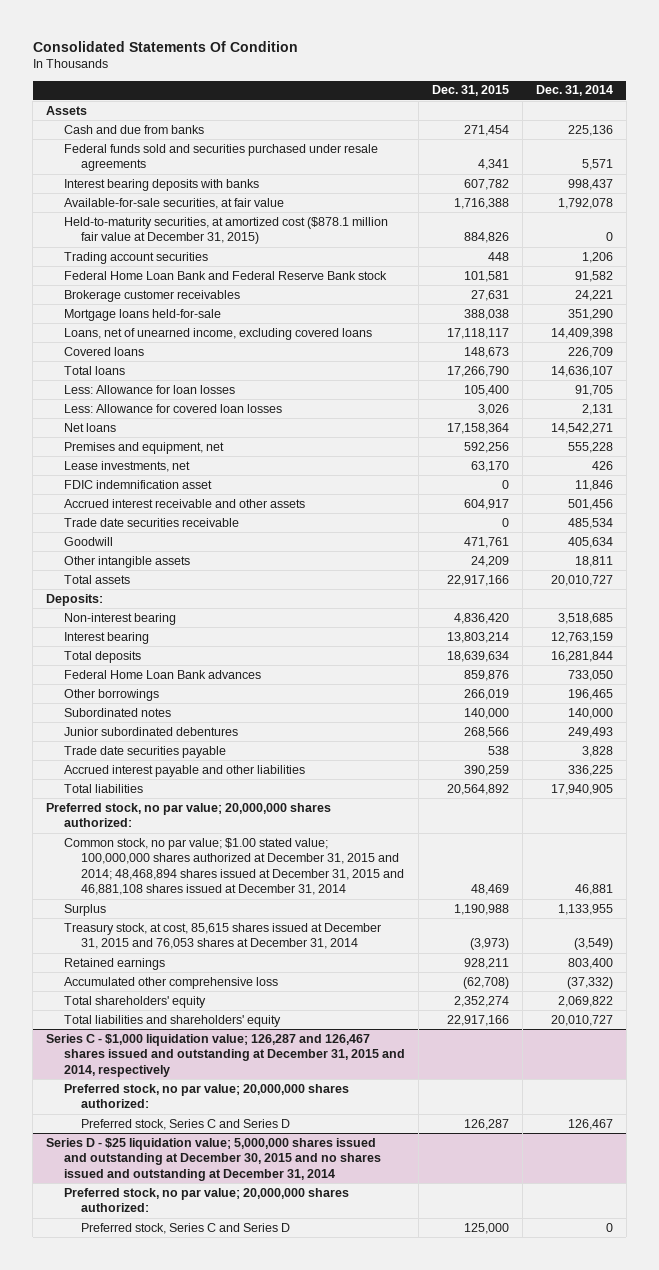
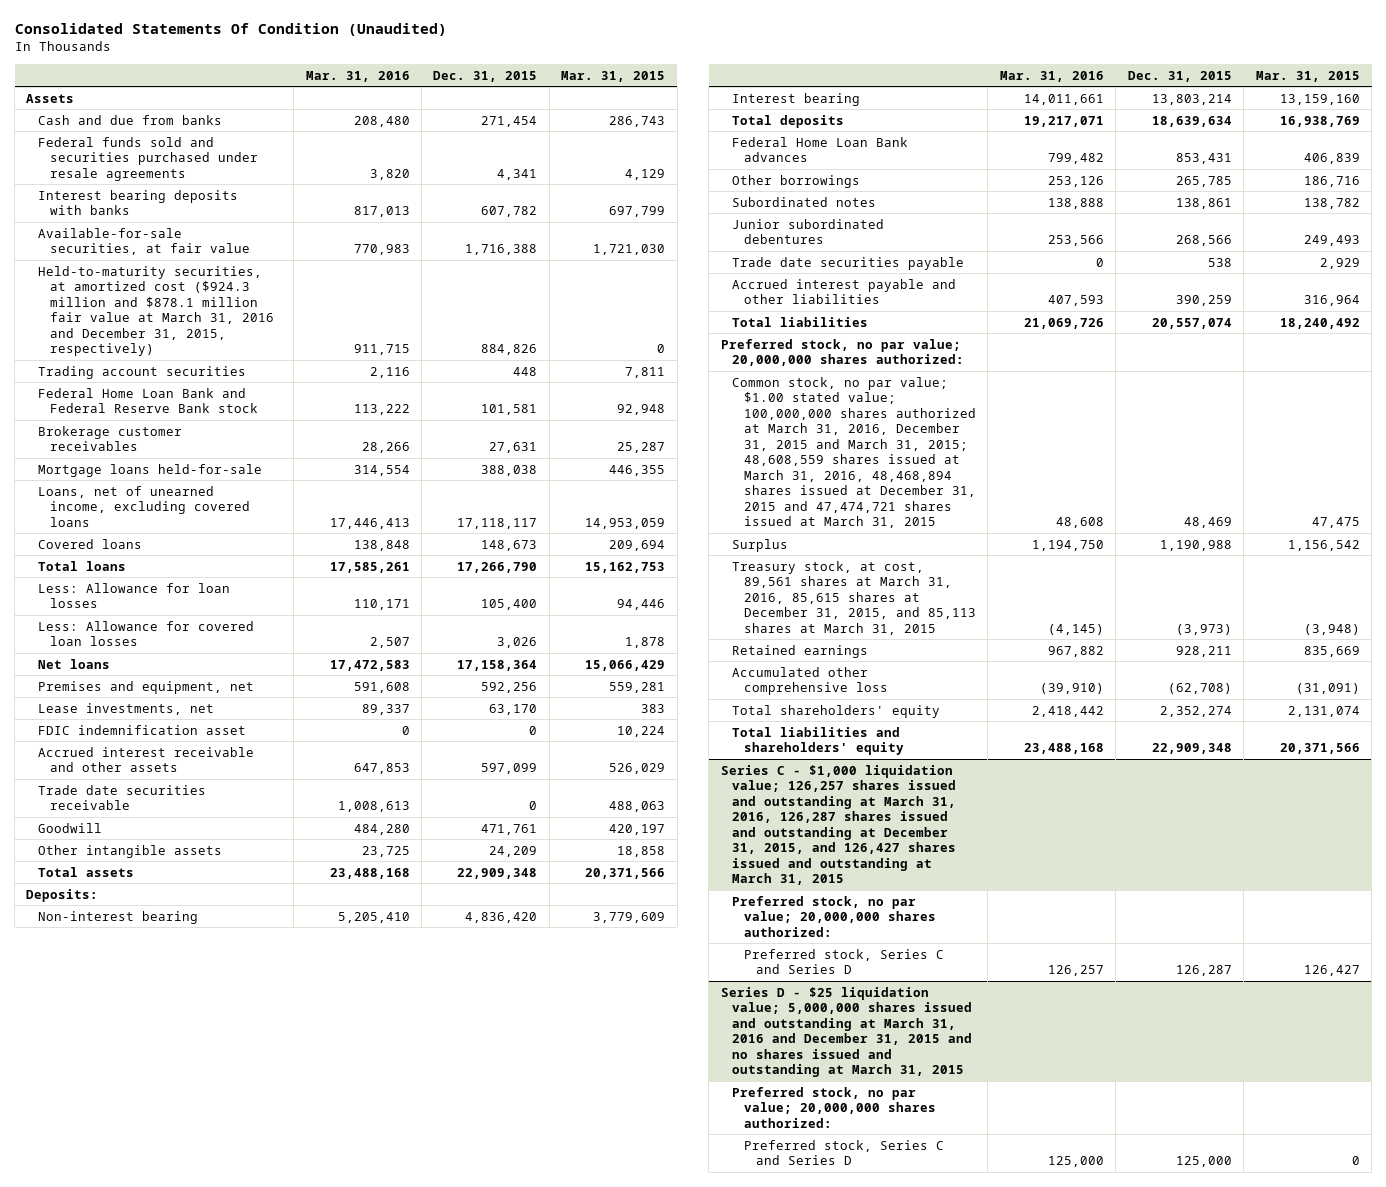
[32,40,298,52] Consolidated Statements Of Condition -> [14,23,447,37] Consolidated Statements Of Condition (Unaudited)
[535,85,613,97] Dec. 31, 2014 -> none
none -> [305,70,410,82] Mar. 31, 2016
none -> [561,70,666,82] Mar. 31, 2015
[63,216,388,245] Held-to-maturity securities, at amortized cost ($878.1 million fair value at December 31, 2015) -> [38,265,274,357] Held-to-maturity securities, at amortized cost ($924.3 million and $878.1 million fair value at March 31, 2016 and December 31, 2015, respectively)
[463,498,509,510] 604,917 -> [481,763,538,775] 597,099
[446,574,509,586] 22,917,166 -> [457,867,538,879] 22,909,348
[463,669,509,681] 859,876 -> [1175,153,1232,165] 853,431
[463,688,509,700] 266,019 -> [1175,175,1232,187] 265,785
[463,707,509,719] 140,000 -> [1175,197,1232,209] 138,861
[446,783,509,795] 20,564,892 -> [1151,317,1232,329] 20,557,074
[63,837,404,896] Common stock, no par value; $1.00 stated value; 100,000,000 shares authorized at December 31, 2015 and 2014; 48,468,894 shares issued at December 31, 2015 and 46,881,108 shares issued at December 31, 2014 -> [732,376,977,529] Common stock, no par value; $1.00 stated value; 100,000,000 shares authorized at March 31, 2016, December 31, 2015 and March 31, 2015; 48,608,559 shares issued at March 31, 2016, 48,468,894 shares issued at December 31, 2015 and 47,474,721 shares issued at March 31, 2015
[63,922,381,950] Treasury stock, at cost, 85,615 shares issued at December 31, 2015 and 76,053 shares at December 31, 2014 -> [732,560,977,635] Treasury stock, at cost, 89,561 shares at March 31, 2016, 85,615 shares at December 31, 2015, and 85,113 shares at March 31, 2015
[446,1014,509,1026] 22,917,166 -> [1151,743,1232,755] 22,909,348
[46,1033,405,1077] Series C - $1,000 liquidation value; 126,287 and 126,467 shares issued and outstanding at December 31, 2015 and 2014, respectively -> [720,764,957,886] Series C - $1,000 liquidation value; 126,257 shares issued and outstanding at March 31, 2016, 126,287 shares issued and outstanding at December 31, 2015, and 126,427 shares issued and outstanding at March 31, 2015
[46,1137,381,1181] Series D - $25 liquidation value; 5,000,000 shares issued and outstanding at December 30, 2015 and no shares issued and outstanding at December 31, 2014 -> [720,986,973,1078] Series D - $25 liquidation value; 5,000,000 shares issued and outstanding at March 31, 2016 and December 31, 2015 and no shares issued and outstanding at March 31, 2015

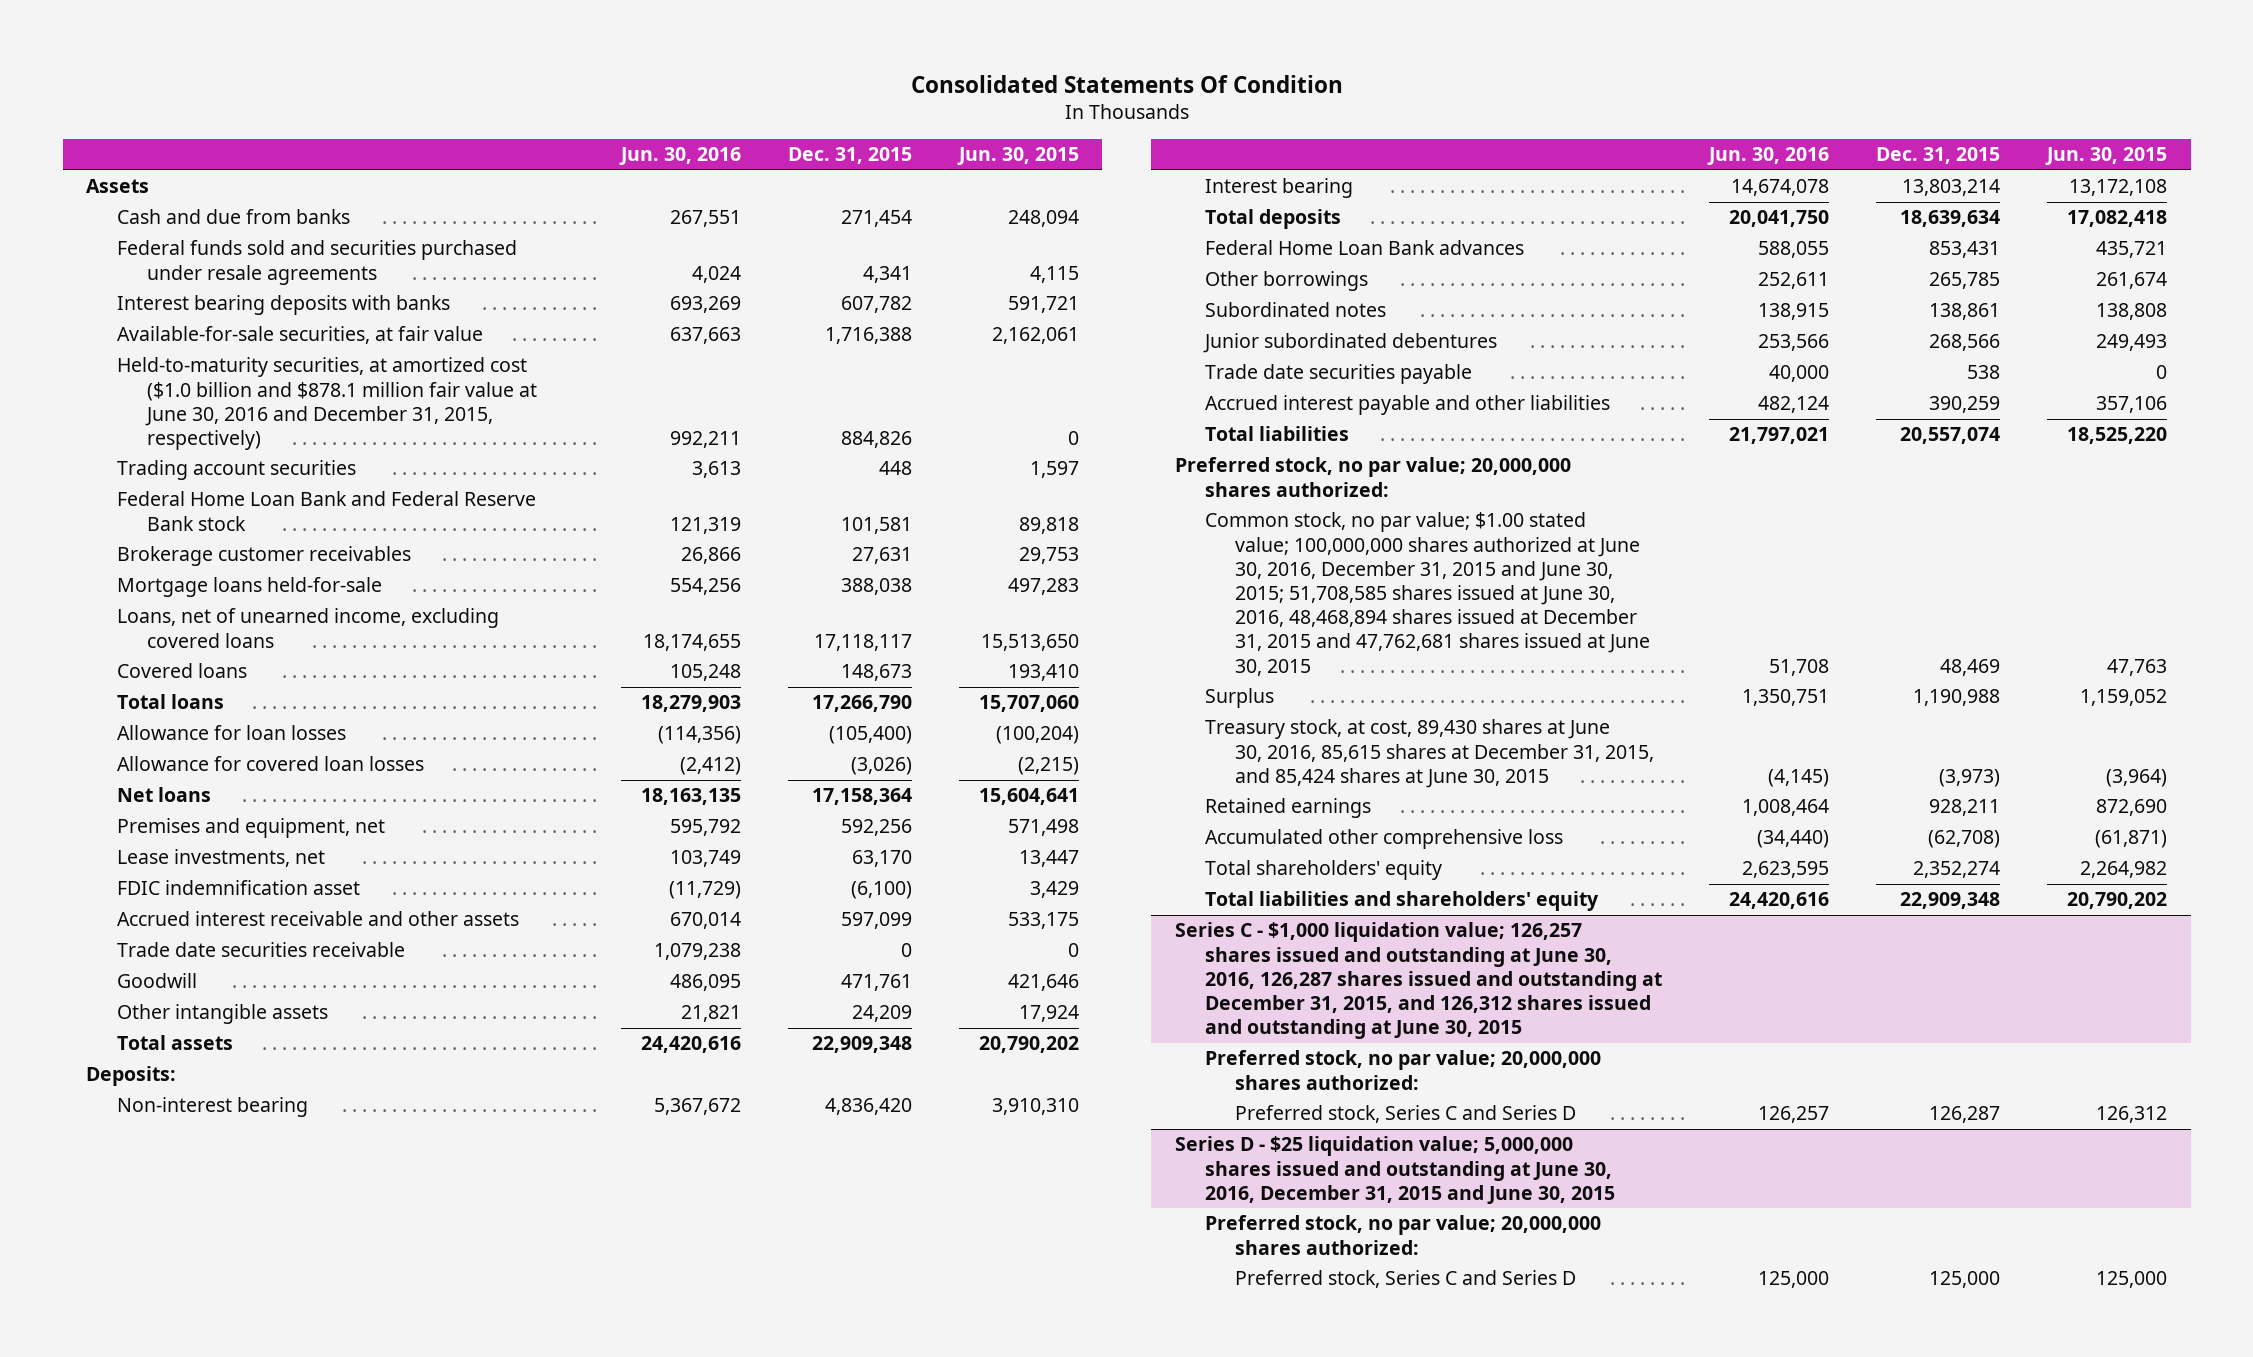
[14,23,447,37] Consolidated Statements Of Condition (Unaudited) -> [910,75,1343,94] Consolidated Statements Of Condition
[305,70,410,82] Mar. 31, 2016 -> none
[561,70,666,82] Mar. 31, 2015 -> none
none -> [618,147,741,166] Jun. 30, 2016
none -> [956,147,1079,166] Jun. 30, 2015
[38,265,274,357] Held-to-maturity securities, at amortized cost ($924.3 million and $878.1 million fair value at March 31, 2016 and December 31, 2015, respectively) -> [116,357,537,451] Held-to-maturity securities, at amortized cost ($1.0 billion and $878.1 million fair value at June 30, 2016 and December 31, 2015, respectively)
[38,582,231,609] Less: Allowance for loan losses -> [116,725,346,741] Allowance for loan losses
[481,599,538,611] 105,400 -> [828,726,912,745] (105,400)
[38,620,255,647] Less: Allowance for covered loan losses -> [116,756,424,772] Allowance for covered loan losses
[497,637,538,649] 3,026 -> [850,757,912,776] (3,026)
[529,725,538,735] 0 -> [850,881,912,900] (6,100)
[732,376,977,529] Common stock, no par value; $1.00 stated value; 100,000,000 shares authorized at March 31, 2016, December 31, 2015 and March 31, 2015; 48,608,559 shares issued at March 31, 2016, 48,468,894 shares issued at December 31, 2015 and 47,474,721 shares issued at March 31, 2015 -> [1204,512,1650,676] Common stock, no par value; $1.00 stated value; 100,000,000 shares authorized at June 30, 2016, December 31, 2015 and June 30, 2015; 51,708,585 shares issued at June 30, 2016, 48,468,894 shares issued at December 31, 2015 and 47,762,681 shares issued at June 30, 2015
[732,560,977,635] Treasury stock, at cost, 89,561 shares at March 31, 2016, 85,615 shares at December 31, 2015, and 85,113 shares at March 31, 2015 -> [1204,719,1654,788] Treasury stock, at cost, 89,430 shares at June 30, 2016, 85,615 shares at December 31, 2015, and 85,424 shares at June 30, 2015
[720,764,957,886] Series C - $1,000 liquidation value; 126,257 shares issued and outstanding at March 31, 2016, 126,287 shares issued and outstanding at December 31, 2015, and 126,427 shares issued and outstanding at March 31, 2015 -> [1174,922,1662,1040] Series C - $1,000 liquidation value; 126,257 shares issued and outstanding at June 30, 2016, 126,287 shares issued and outstanding at December 31, 2015, and 126,312 shares issued and outstanding at June 30, 2015
[720,986,973,1078] Series D - $25 liquidation value; 5,000,000 shares issued and outstanding at March 31, 2016 and December 31, 2015 and no shares issued and outstanding at March 31, 2015 -> [1174,1136,1615,1204] Series D - $25 liquidation value; 5,000,000 shares issued and outstanding at June 30, 2016, December 31, 2015 and June 30, 2015

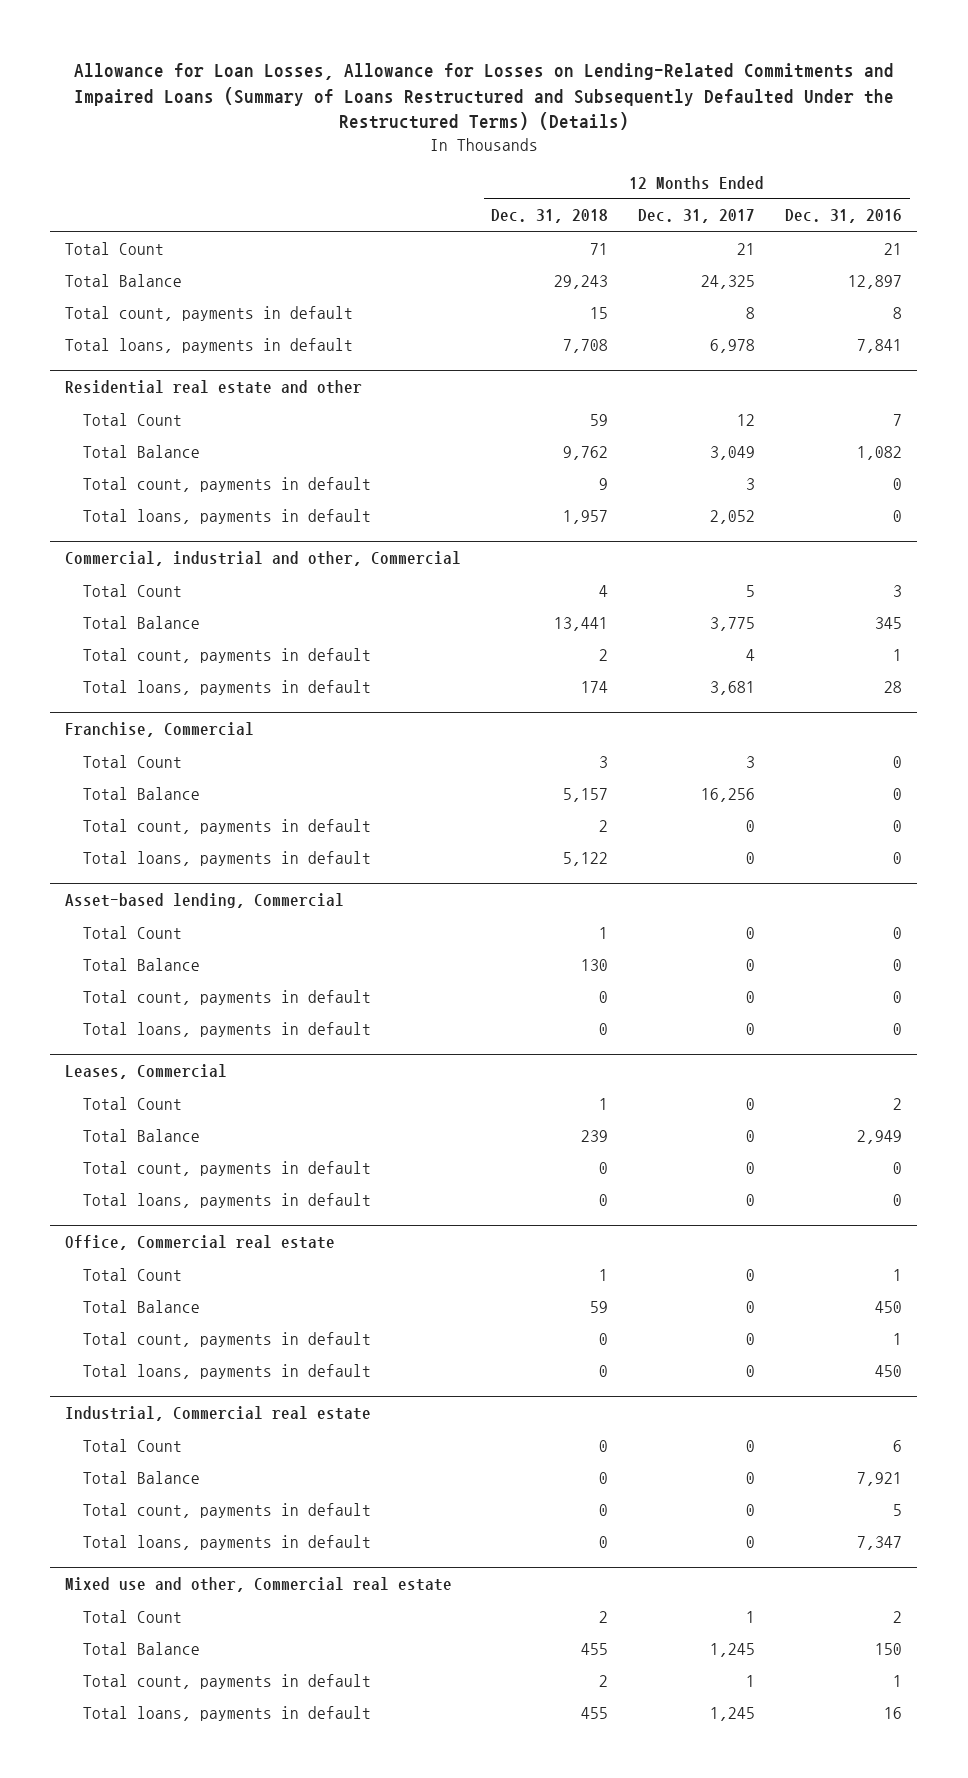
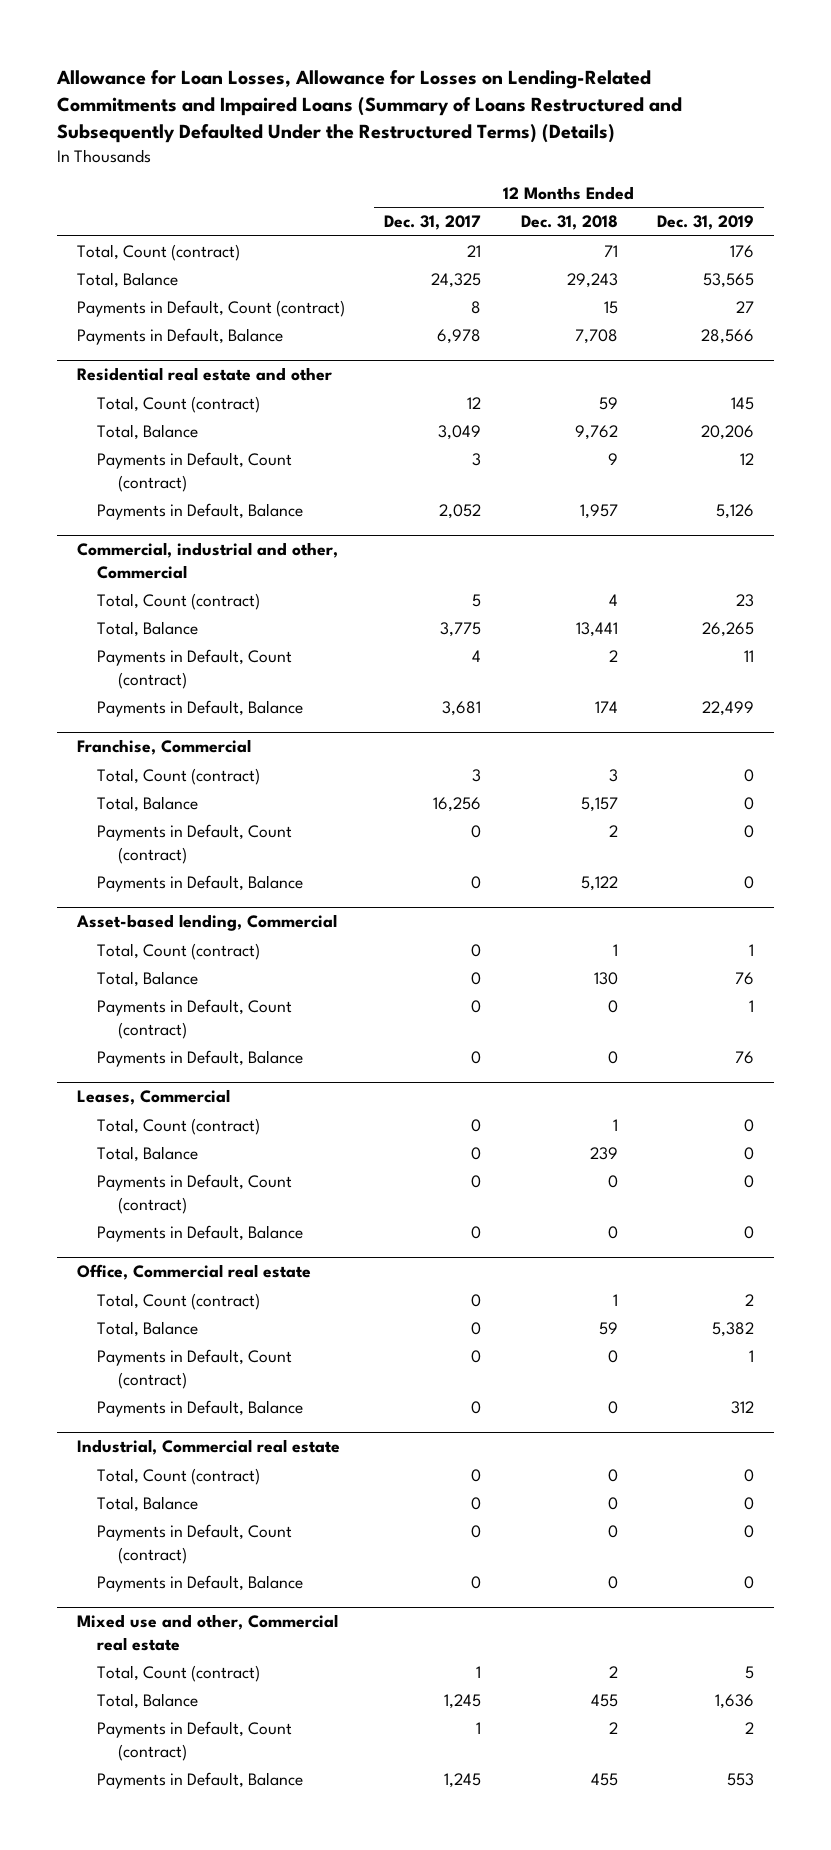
[785,209,903,224] Dec. 31, 2016 -> none
none -> [657,215,755,231] Dec. 31, 2019
[65,241,165,255] Total Count -> [76,243,240,261] Total, Count (contract)
[65,273,183,287] Total Balance -> [76,271,178,288] Total, Balance
[65,305,354,321] Total count, payments in default -> [76,299,345,317] Payments in Default, Count (contract)
[65,337,354,353] Total loans, payments in default -> [76,327,283,345] Payments in Default, Balance
[82,412,182,426] Total Count -> [97,395,261,413] Total, Count (contract)
[82,444,200,458] Total Balance -> [97,423,199,440] Total, Balance
[82,476,371,492] Total count, payments in default -> [97,451,293,492] Payments in Default, Count (contract)
[82,508,371,524] Total loans, payments in default -> [97,502,304,520] Payments in Default, Balance
[82,583,182,597] Total Count -> [97,592,261,610] Total, Count (contract)
[82,615,200,629] Total Balance -> [97,620,199,637] Total, Balance
[82,647,371,663] Total count, payments in default -> [97,648,293,689] Payments in Default, Count (contract)
[82,679,371,695] Total loans, payments in default -> [97,699,304,717] Payments in Default, Balance
[82,754,182,768] Total Count -> [97,767,261,785] Total, Count (contract)
[82,786,200,800] Total Balance -> [97,795,199,812] Total, Balance
[82,818,371,834] Total count, payments in default -> [97,823,293,864] Payments in Default, Count (contract)
[82,850,371,866] Total loans, payments in default -> [97,874,304,892] Payments in Default, Balance
[82,925,182,939] Total Count -> [97,942,261,960] Total, Count (contract)
[82,957,200,971] Total Balance -> [97,970,199,987] Total, Balance
[82,989,371,1005] Total count, payments in default -> [97,998,293,1039] Payments in Default, Count (contract)
[82,1021,371,1037] Total loans, payments in default -> [97,1049,304,1067] Payments in Default, Balance
[82,1096,182,1110] Total Count -> [97,1117,261,1135] Total, Count (contract)
[82,1128,200,1142] Total Balance -> [97,1145,199,1162] Total, Balance
[82,1160,371,1176] Total count, payments in default -> [97,1173,293,1214] Payments in Default, Count (contract)
[82,1192,371,1208] Total loans, payments in default -> [97,1224,304,1242] Payments in Default, Balance
[82,1267,182,1281] Total Count -> [97,1292,261,1310] Total, Count (contract)
[82,1299,200,1313] Total Balance -> [97,1320,199,1337] Total, Balance
[82,1331,371,1347] Total count, payments in default -> [97,1348,293,1389] Payments in Default, Count (contract)
[82,1363,371,1379] Total loans, payments in default -> [97,1399,304,1417] Payments in Default, Balance
[82,1438,182,1452] Total Count -> [97,1467,261,1485] Total, Count (contract)
[82,1470,200,1484] Total Balance -> [97,1495,199,1512] Total, Balance
[82,1502,371,1518] Total count, payments in default -> [97,1523,293,1564] Payments in Default, Count (contract)
[82,1534,371,1550] Total loans, payments in default -> [97,1574,304,1592] Payments in Default, Balance
[82,1609,182,1623] Total Count -> [97,1664,261,1682] Total, Count (contract)
[82,1641,200,1655] Total Balance -> [97,1692,199,1709] Total, Balance
[82,1673,371,1689] Total count, payments in default -> [97,1720,293,1761] Payments in Default, Count (contract)
[82,1705,371,1721] Total loans, payments in default -> [97,1771,304,1789] Payments in Default, Balance

